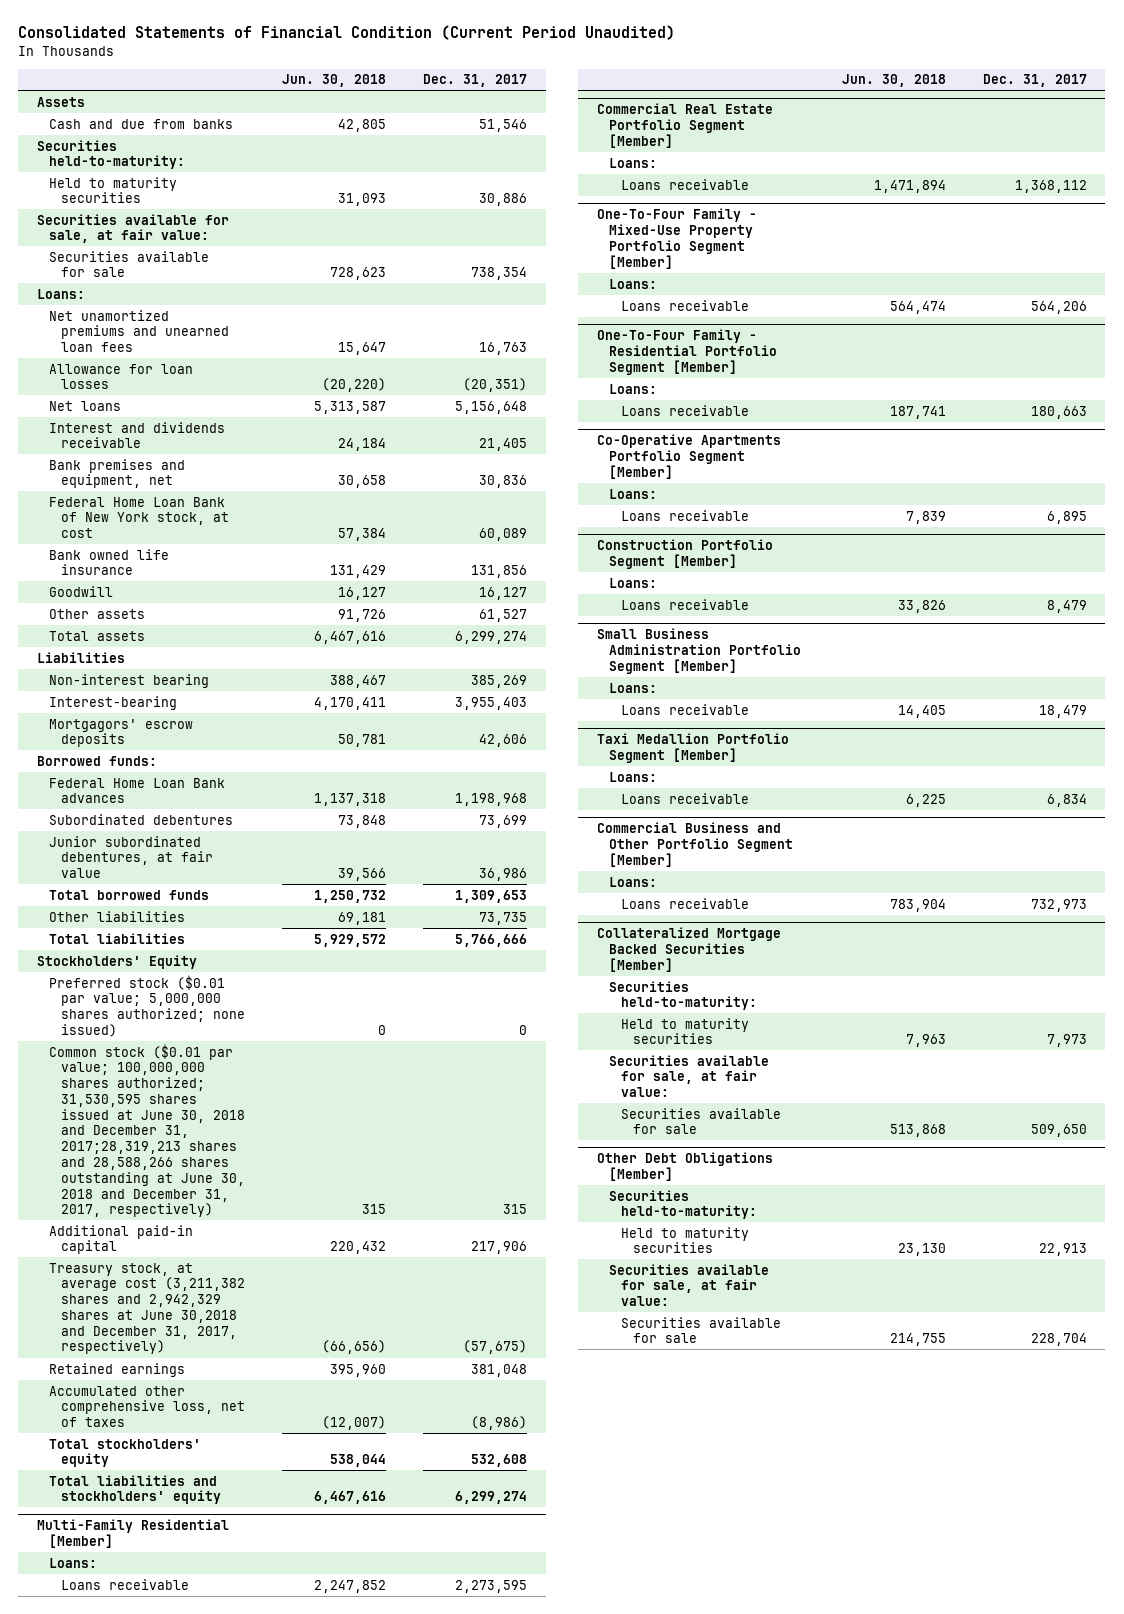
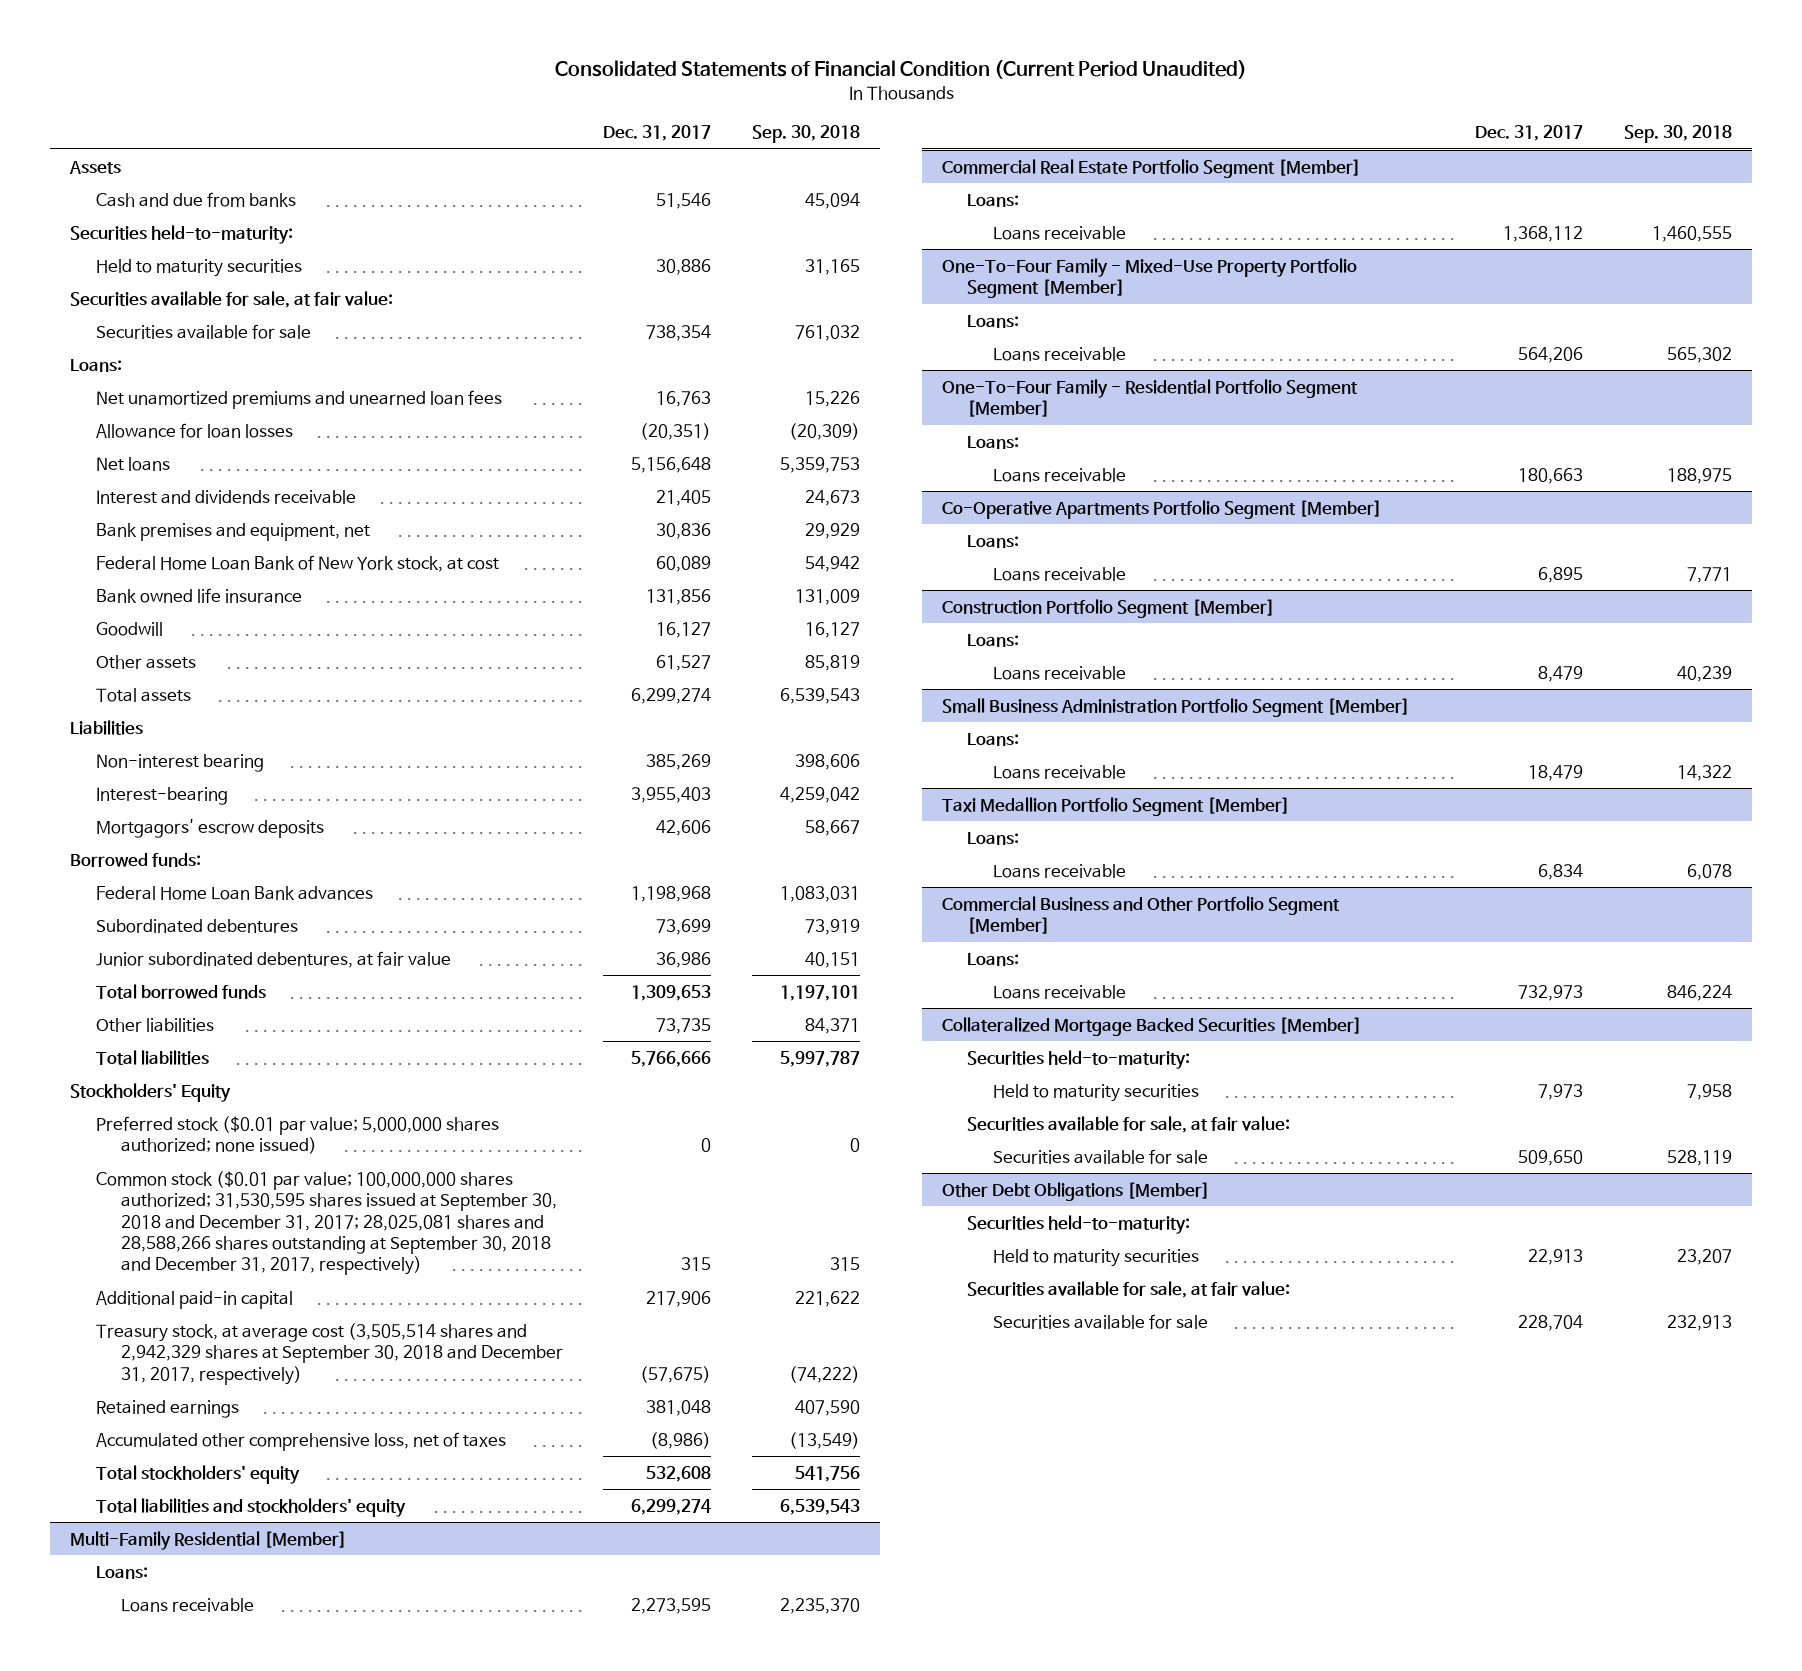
[282,74,387,88] Jun. 30, 2018 -> none
none -> [751,125,860,144] Sep. 30, 2018
[48,1043,245,1218] Common stock ($0.01 par value; 100,000,000 shares authorized; 31,530,595 shares issued at June 30, 2018 and December 31, 2017;28,319,213 shares and 28,588,266 shares outstanding at June 30, 2018 and December 31, 2017, respectively) -> [95,1170,557,1276] Common stock ($0.01 par value; 100,000,000 shares authorized; 31,530,595 shares issued at September 30, 2018 and December 31, 2017; 28,025,081 shares and 28,588,266 shares outstanding at September 30, 2018 and December 31, 2017, respectively)
[48,1262,245,1355] Treasury stock, at average cost (3,211,382 shares and 2,942,329 shares at June 30,2018 and December 31, 2017, respectively) -> [95,1322,563,1385] Treasury stock, at average cost (3,505,514 shares and 2,942,329 shares at September 30, 2018 and December 31, 2017, respectively)

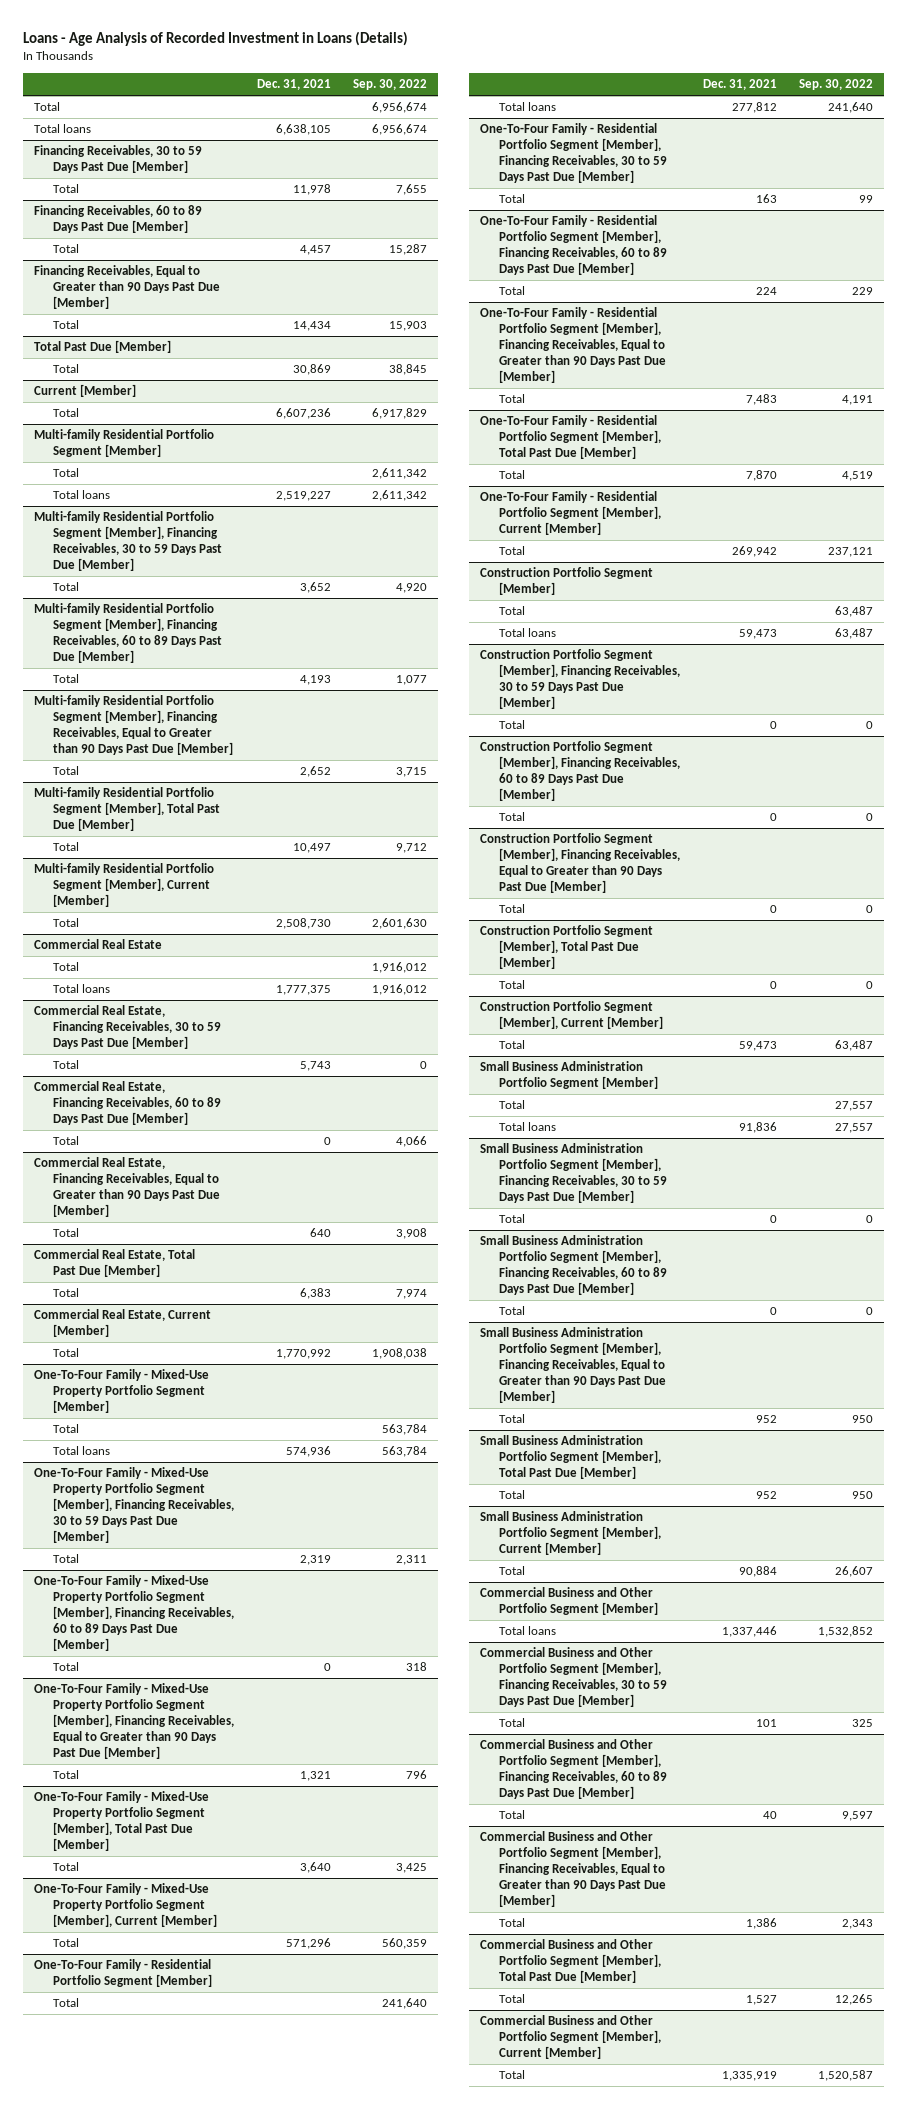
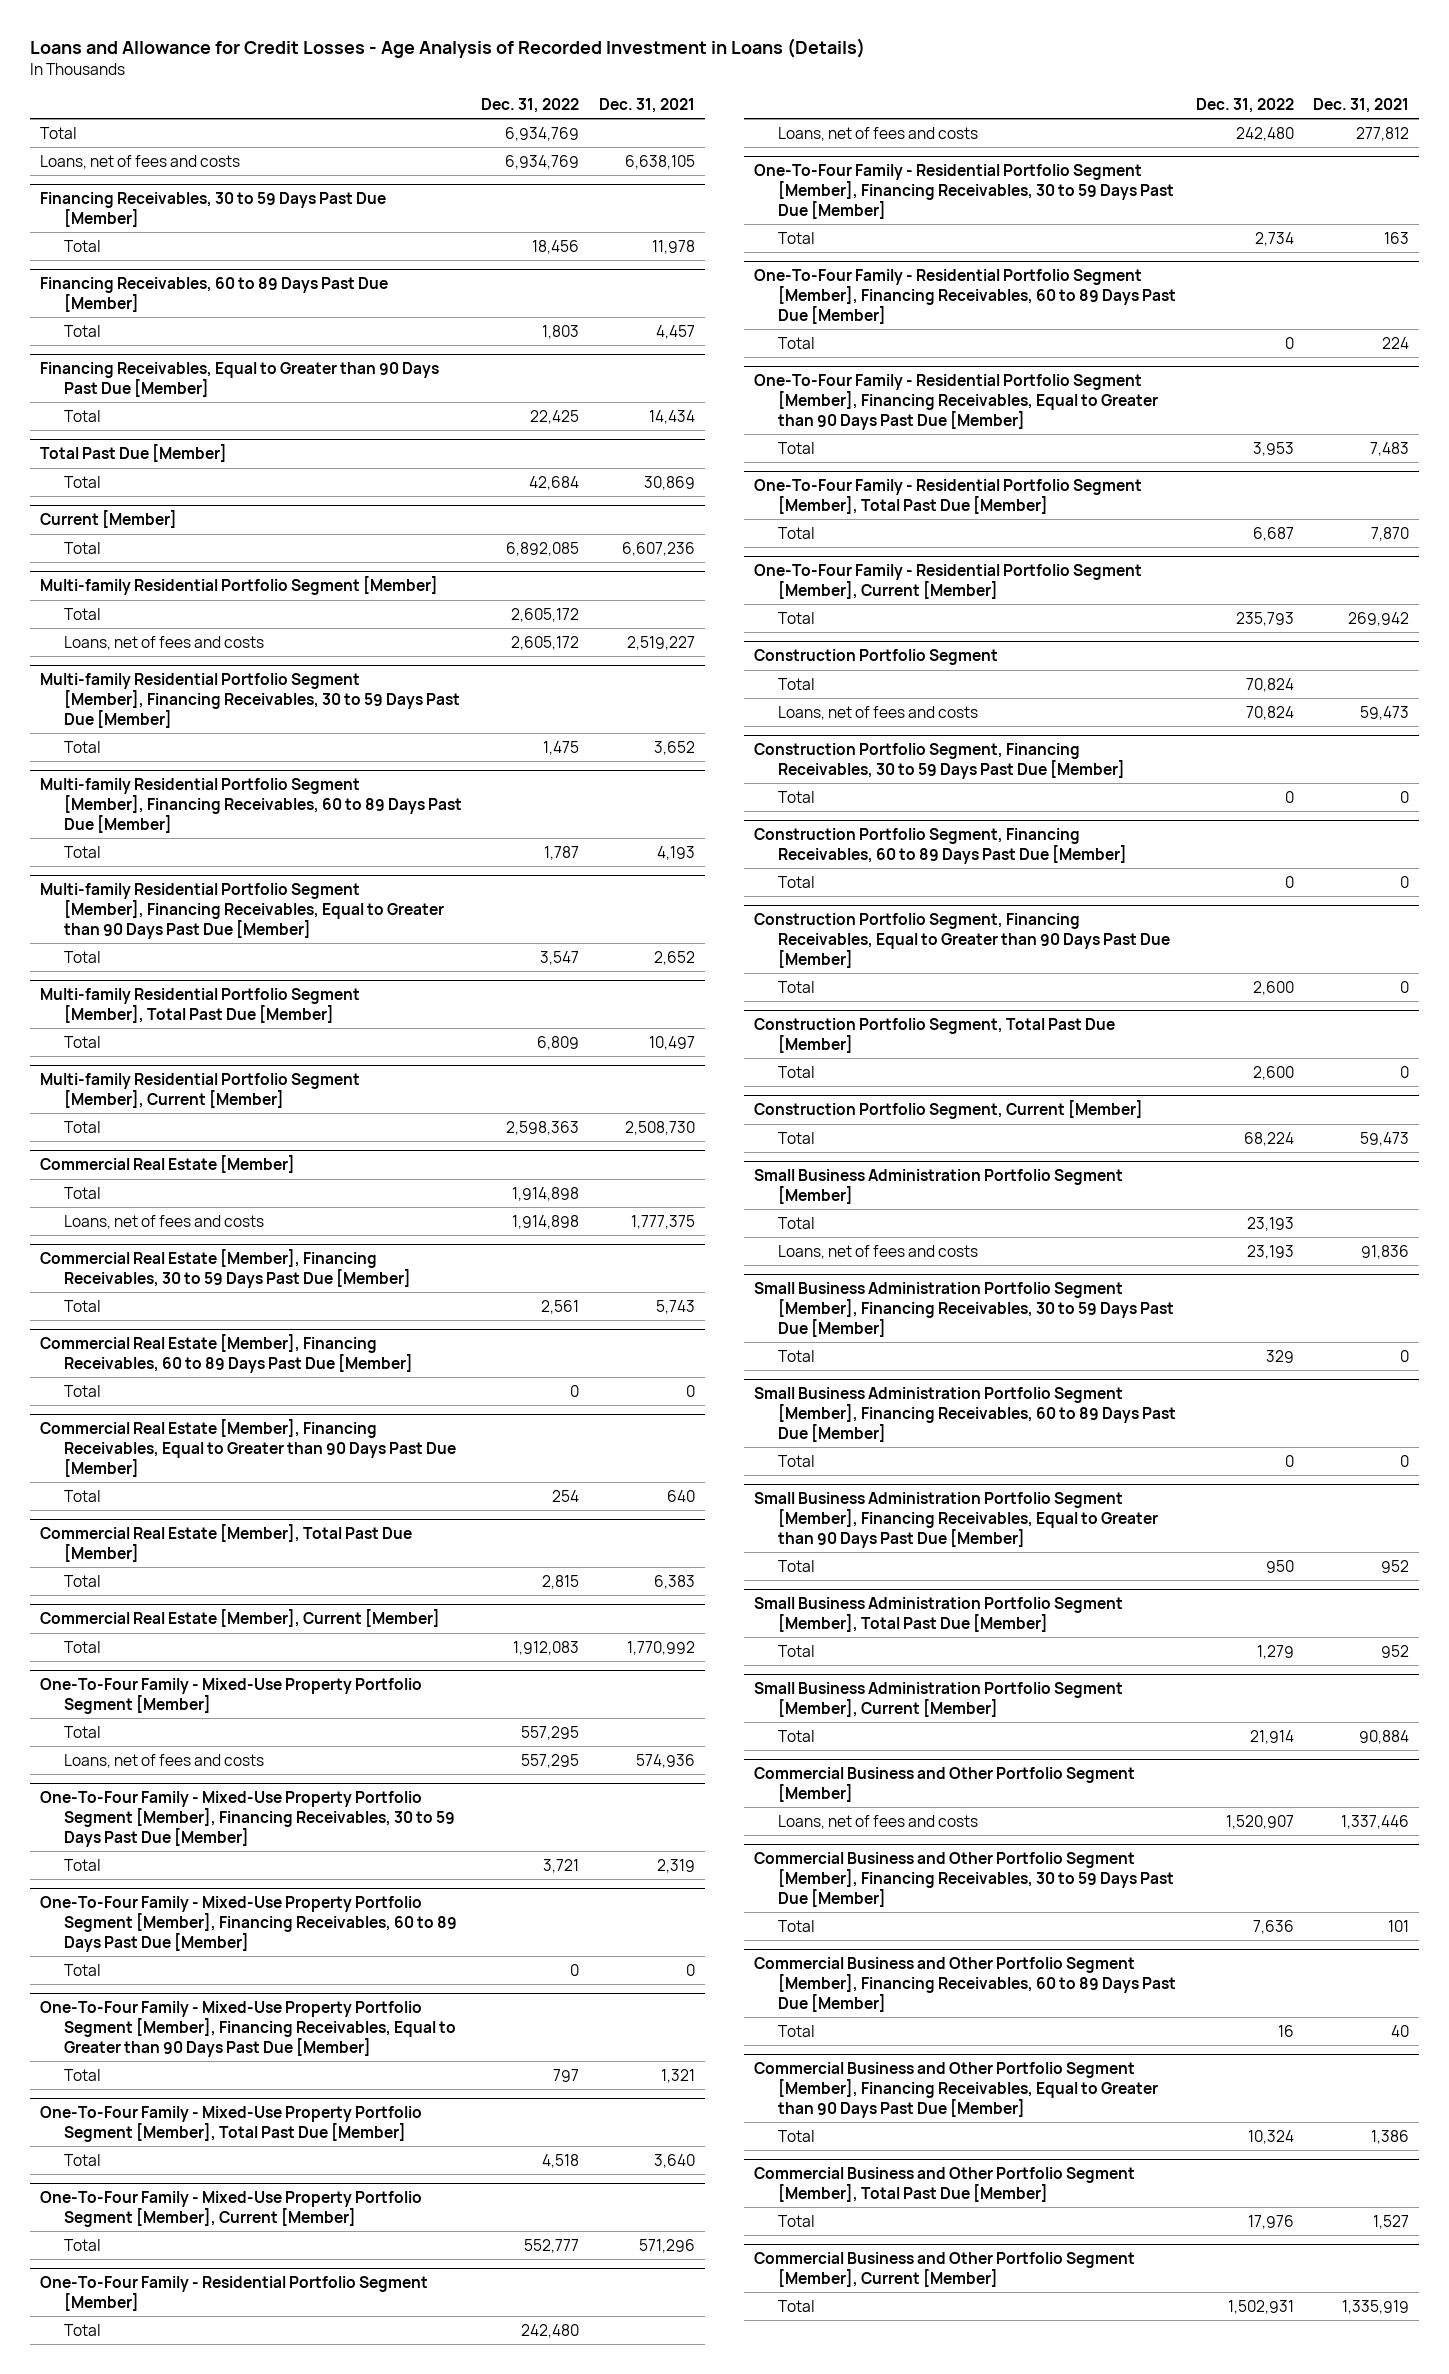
[23,31,409,47] Loans - Age Analysis of Recorded Investment in Loans (Details) -> [29,38,865,59] Loans and Allowance for Credit Losses - Age Analysis of Recorded Investment in Loans (Details)
[352,79,427,91] Sep. 30, 2022 -> none
none -> [481,98,580,114] Dec. 31, 2022
[34,124,92,134] Total loans -> [39,154,240,169] Loans, net of fees and costs
[53,490,111,500] Total loans -> [63,635,264,650] Loans, net of fees and costs
[34,939,163,950] Commercial Real Estate -> [39,1155,295,1174] Commercial Real Estate [Member]
[53,984,111,994] Total loans -> [63,1214,264,1229] Loans, net of fees and costs
[34,1005,222,1049] Commercial Real Estate, Financing Receivables, 30 to 59 Days Past Due [Member] -> [39,1249,411,1289] Commercial Real Estate [Member], Financing Receivables, 30 to 59 Days Past Due [Member]
[34,1081,222,1125] Commercial Real Estate, Financing Receivables, 60 to 89 Days Past Due [Member] -> [39,1334,413,1374] Commercial Real Estate [Member], Financing Receivables, 60 to 89 Days Past Due [Member]
[34,1157,221,1217] Commercial Real Estate, Financing Receivables, Equal to Greater than 90 Days Past Due [Member] -> [39,1419,456,1477] Commercial Real Estate [Member], Financing Receivables, Equal to Greater than 90 Days Past Due [Member]
[34,1249,196,1278] Commercial Real Estate, Total Past Due [Member] -> [39,1524,412,1563] Commercial Real Estate [Member], Total Past Due [Member]
[34,1309,212,1338] Commercial Real Estate, Current [Member] -> [39,1609,440,1628] Commercial Real Estate [Member], Current [Member]
[53,1446,111,1456] Total loans -> [63,1753,264,1768] Loans, net of fees and costs
[499,102,557,112] Total loans -> [777,126,978,141] Loans, net of fees and costs
[480,567,654,596] Construction Portfolio Segment [Member] -> [753,649,998,666] Construction Portfolio Segment
[499,628,557,638] Total loans -> [777,705,978,720] Loans, net of fees and costs
[480,649,681,709] Construction Portfolio Segment [Member], Financing Receivables, 30 to 59 Days Past Due [Member] -> [753,743,1125,780] Construction Portfolio Segment, Financing Receivables, 30 to 59 Days Past Due [Member]
[480,741,681,801] Construction Portfolio Segment [Member], Financing Receivables, 60 to 89 Days Past Due [Member] -> [753,828,1127,865] Construction Portfolio Segment, Financing Receivables, 60 to 89 Days Past Due [Member]
[480,833,681,893] Construction Portfolio Segment [Member], Financing Receivables, Equal to Greater than 90 Days Past Due [Member] -> [753,913,1170,968] Construction Portfolio Segment, Financing Receivables, Equal to Greater than 90 Days Past Due [Member]
[480,925,654,969] Construction Portfolio Segment [Member], Total Past Due [Member] -> [753,1018,1115,1054] Construction Portfolio Segment, Total Past Due [Member]
[480,1001,664,1030] Construction Portfolio Segment [Member], Current [Member] -> [753,1100,1143,1120] Construction Portfolio Segment, Current [Member]
[499,1122,557,1132] Total loans -> [777,1244,978,1259] Loans, net of fees and costs
[499,1626,557,1636] Total loans -> [777,1814,978,1829] Loans, net of fees and costs

